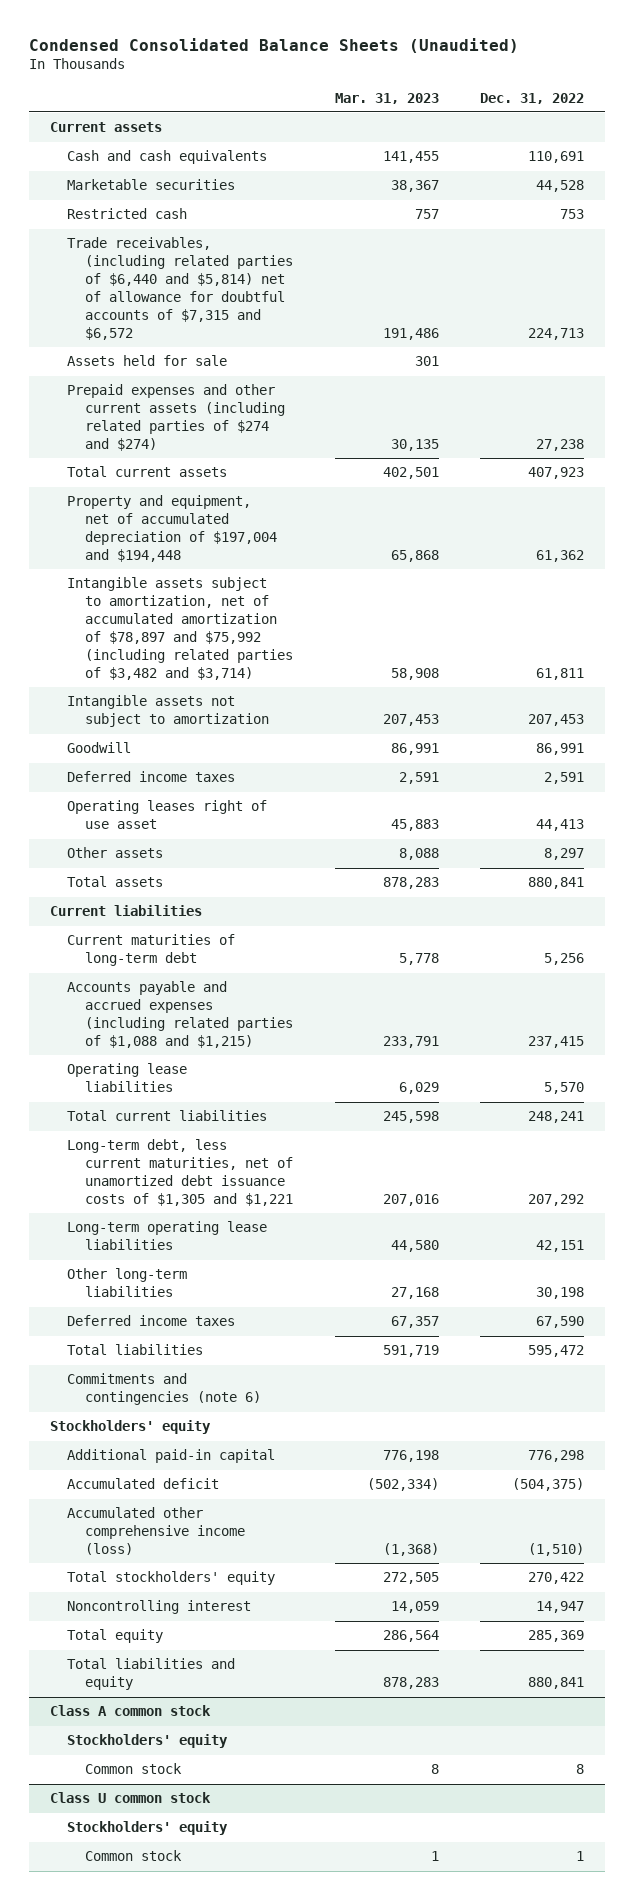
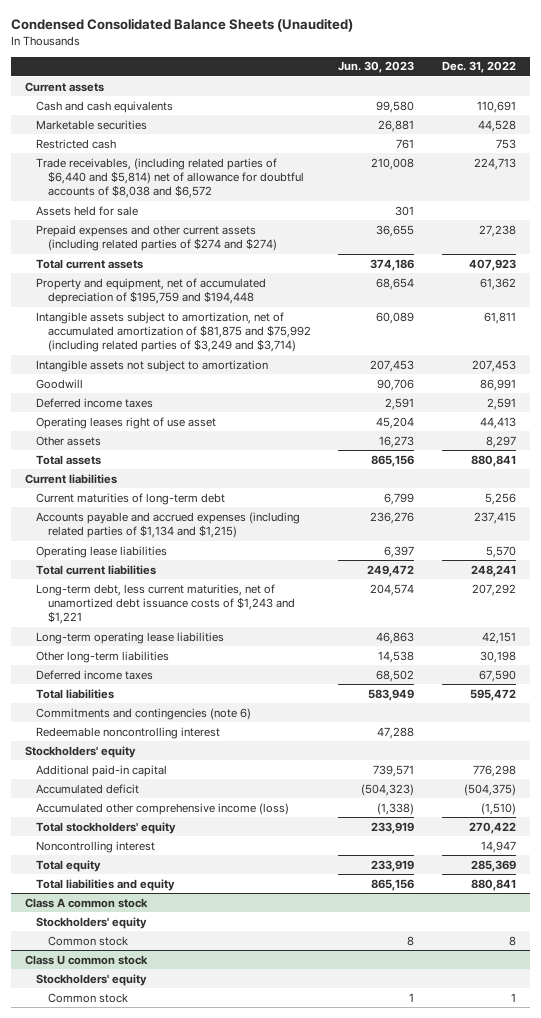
[334,92,439,104] Mar. 31, 2023 -> none
none -> [338,61,415,74] Jun. 30, 2023
[67,237,293,340] Trade receivables, (including related parties of $6,440 and $5,814) net of allowance for doubtful accounts of $7,315 and $6,572 -> [36,157,304,199] Trade receivables, (including related parties of $6,440 and $5,814) net of allowance for doubtful accounts of $8,038 and $6,572
[67,495,277,562] Property and equipment, net of accumulated depreciation of $197,004 and $194,448 -> [36,277,267,305] Property and equipment, net of accumulated depreciation of $195,759 and $194,448
[67,577,293,680] Intangible assets subject to amortization, net of accumulated amortization of $78,897 and $75,992 (including related parties of $3,482 and $3,714) -> [36,311,311,353] Intangible assets subject to amortization, net of accumulated amortization of $81,875 and $75,992 (including related parties of $3,249 and $3,714)
[67,981,293,1048] Accounts payable and accrued expenses (including related parties of $1,088 and $1,215) -> [36,511,301,539] Accounts payable and accrued expenses (including related parties of $1,134 and $1,215)
[67,1139,293,1206] Long-term debt, less current maturities, net of unamortized debt issuance costs of $1,305 and $1,221 -> [36,583,295,625] Long-term debt, less current maturities, net of unamortized debt issuance costs of $1,243 and $1,221
none -> [36,726,221,739] Redeemable noncontrolling interest

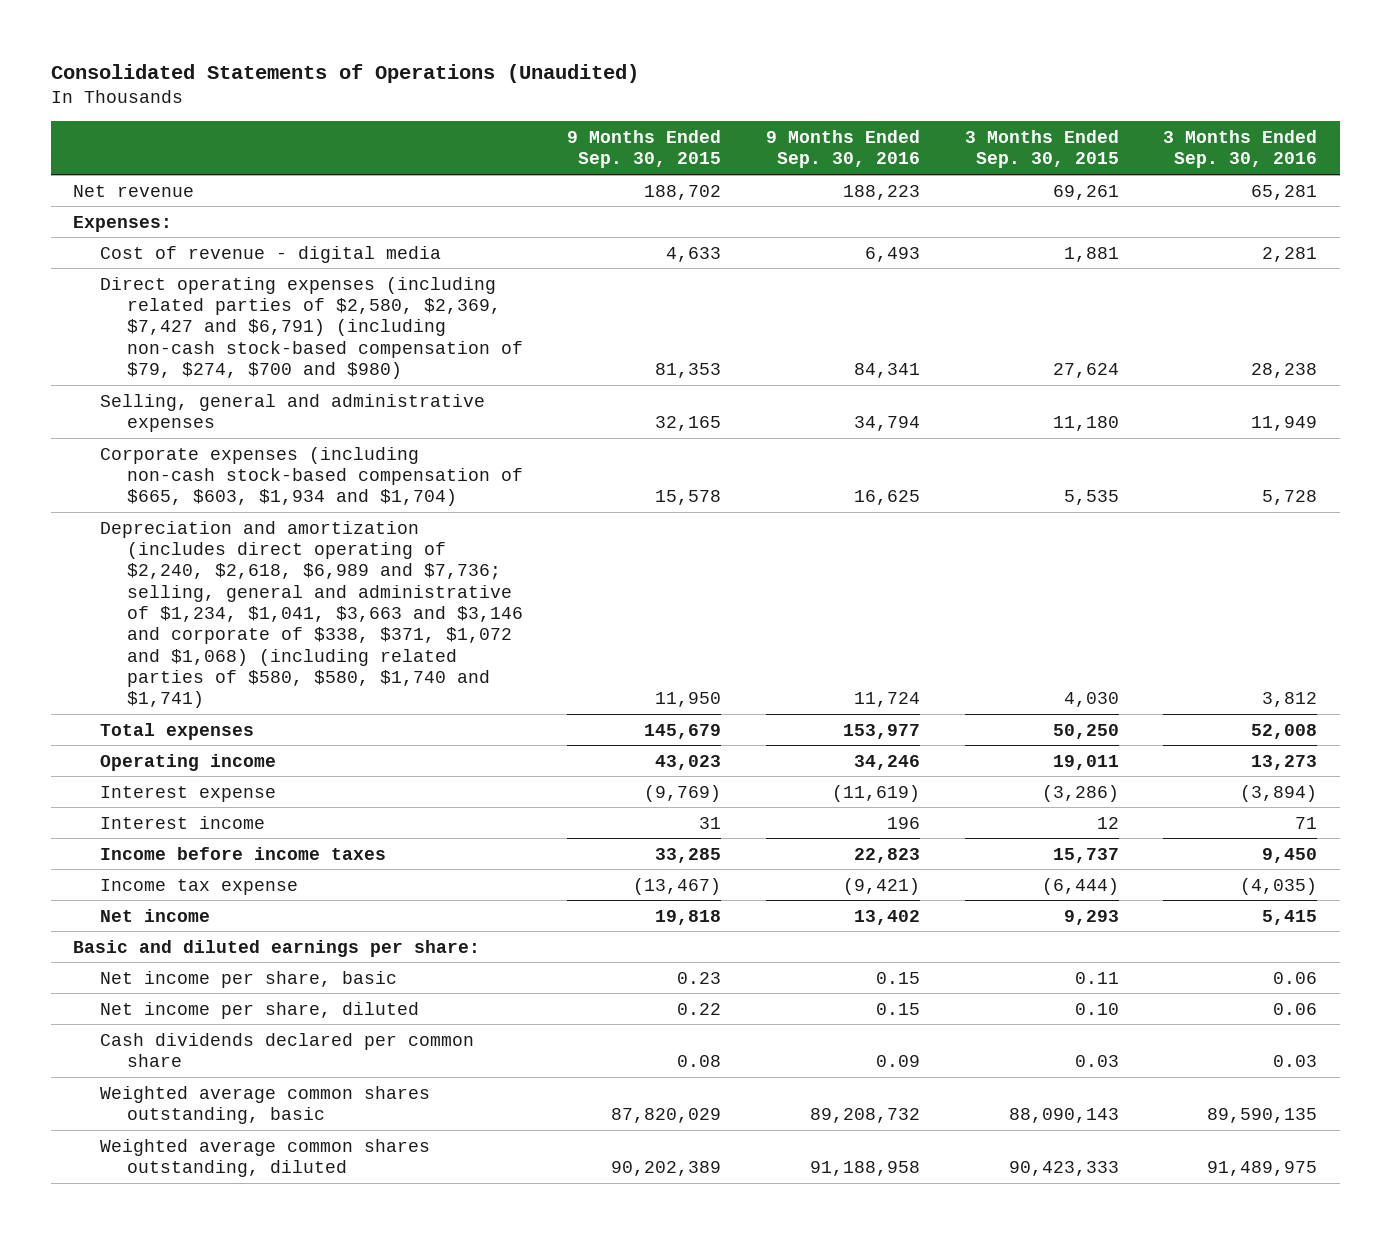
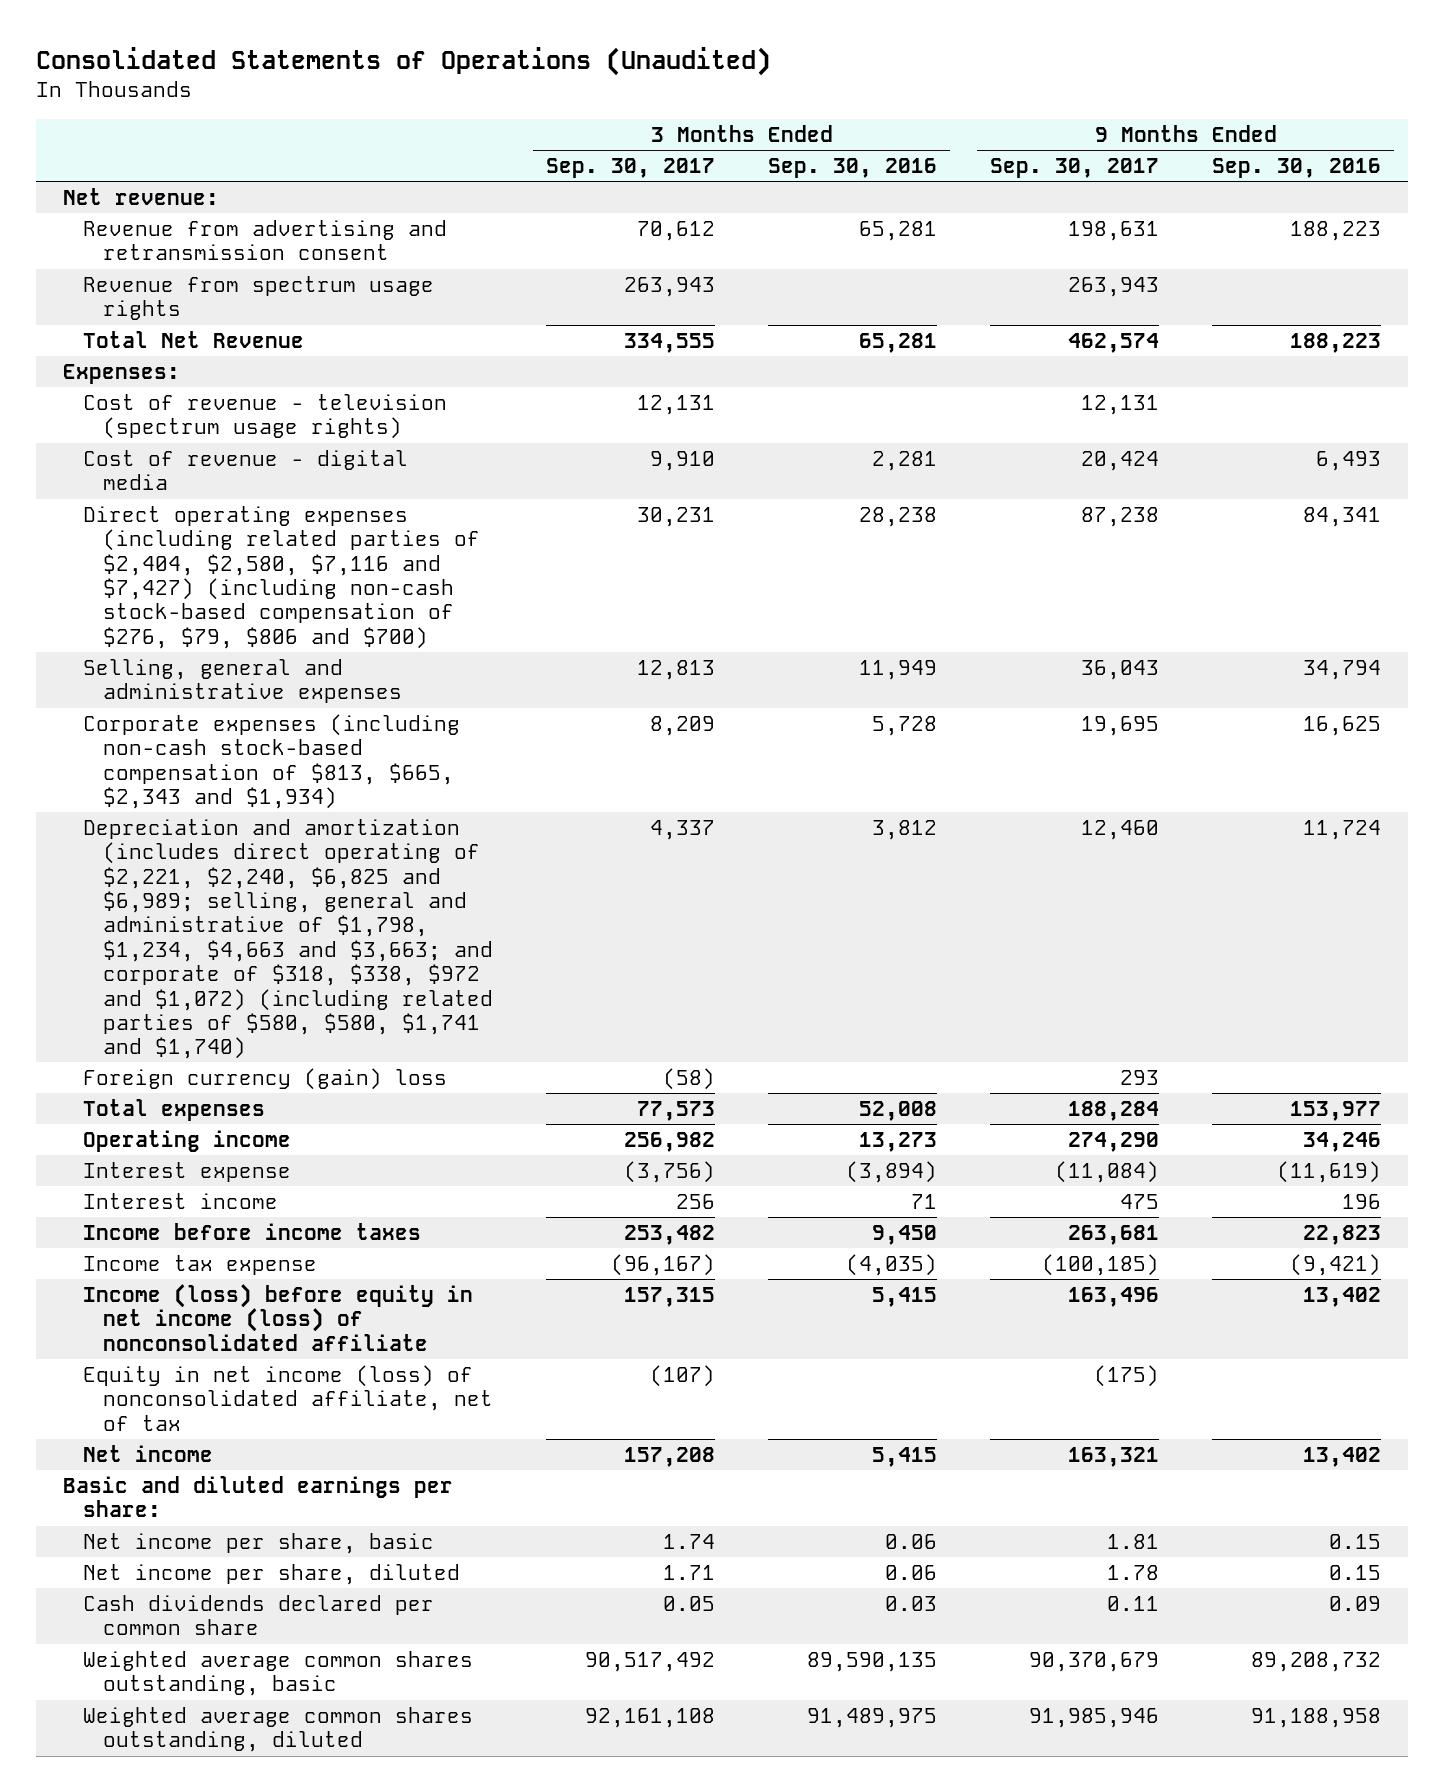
[567,129,722,169] 9 Months Ended Sep. 30, 2015 -> none
[964,129,1119,169] 3 Months Ended Sep. 30, 2015 -> none
none -> [546,158,716,179] Sep. 30, 2017
none -> [990,158,1160,179] Sep. 30, 2017
none -> [62,188,219,206] Net revenue:
none -> [82,220,447,261] Revenue from advertising and retransmission consent
none -> [82,276,434,321] Revenue from spectrum usage rights
[73,184,195,197] Net revenue -> [82,331,304,349] Total Net Revenue
none -> [82,394,447,440] Cost of revenue - television (spectrum usage rights)
[100,276,523,380] Direct operating expenses (including related parties of $2,580, $2,369, $7,427 and $6,791) (including non-cash stock-based compensation of $79, $274, $700 and $980) -> [82,506,481,649] Direct operating expenses (including related parties of $2,404, $2,580, $7,116 and $7,427) (including non-cash stock-based compensation of $276, $79, $806 and $700)
[100,446,523,507] Corporate expenses (including non-cash stock-based compensation of $665, $603, $1,934 and $1,704) -> [82,714,460,810] Corporate expenses (including non-cash stock-based compensation of $813, $665, $2,343 and $1,934)
[100,520,523,709] Depreciation and amortization (includes direct operating of $2,240, $2,618, $6,989 and $7,736; selling, general and administrative of $1,234, $1,041, $3,663 and $3,146 and corporate of $338, $371, $1,072 and $1,068) (including related parties of $580, $580, $1,740 and $1,741) -> [82,819,494,1060] Depreciation and amortization (includes direct operating of $2,221, $2,240, $6,825 and $6,989; selling, general and administrative of $1,798, $1,234, $4,663 and $3,663; and corporate of $318, $338, $972 and $1,072) (including related parties of $580, $580, $1,741 and $1,740)
none -> [82,1068,447,1091] Foreign currency (gain) loss
none -> [82,1284,473,1351] Income (loss) before equity in net income (loss) of nonconsolidated affiliate
none -> [82,1365,494,1431] Equity in net income (loss) of nonconsolidated affiliate, net of tax

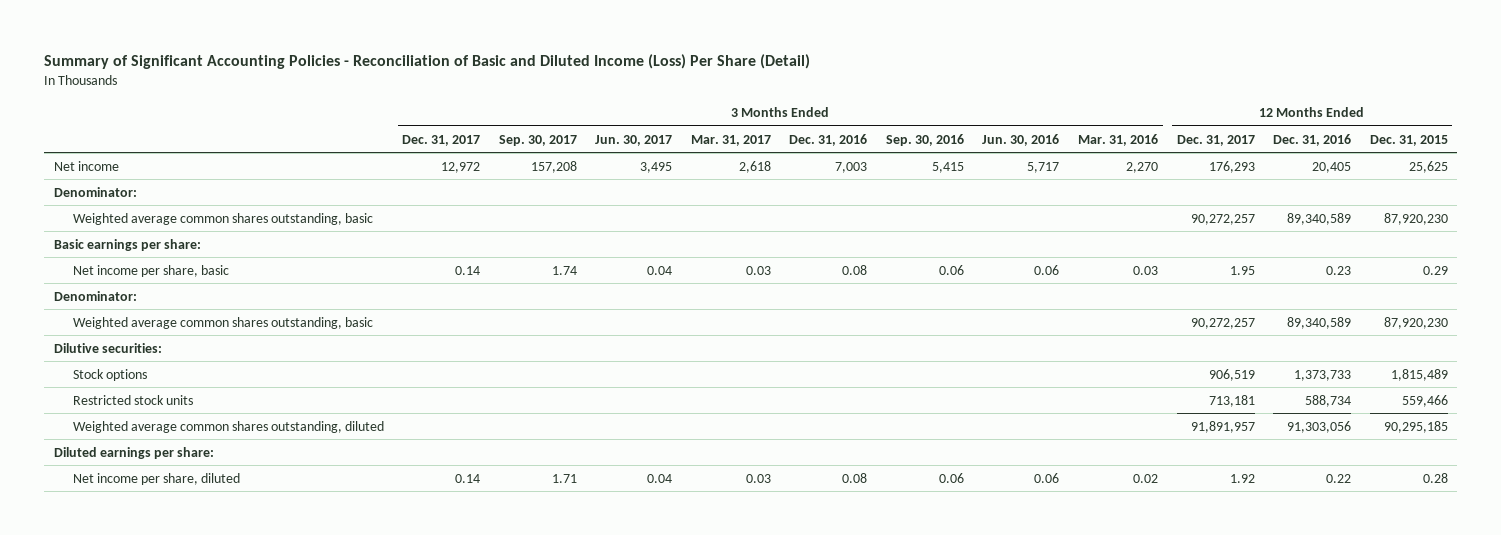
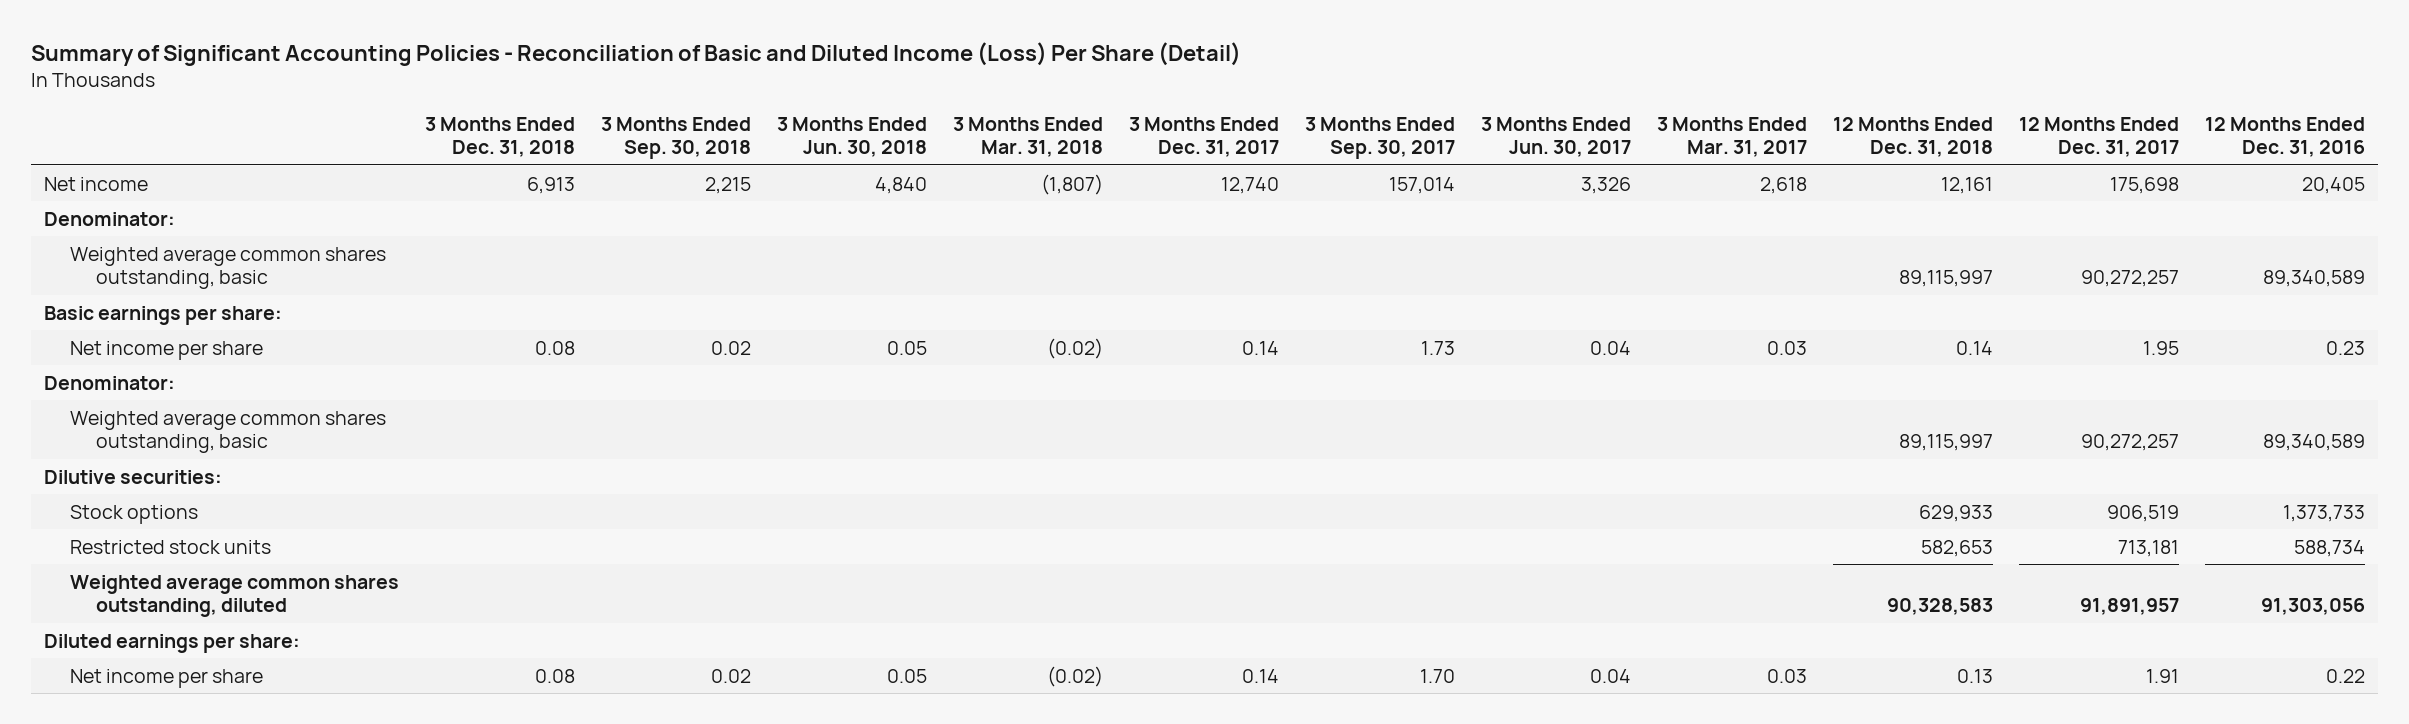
[789,133,868,146] Dec. 31, 2016 -> none
[885,133,964,146] Sep. 30, 2016 -> none
[982,133,1060,146] Jun. 30, 2016 -> none
[1077,133,1158,146] Mar. 31, 2016 -> none
[1369,134,1448,146] Dec. 31, 2015 -> none
none -> [424,116,575,157] 3 Months Ended Dec. 31, 2018
none -> [600,116,751,159] 3 Months Ended Sep. 30, 2018
none -> [776,116,927,157] 3 Months Ended Jun. 30, 2018
none -> [952,116,1103,157] 3 Months Ended Mar. 31, 2018
none -> [1833,116,1994,157] 12 Months Ended Dec. 31, 2018
[441,161,481,173] 12,972 -> [1221,176,1280,194] 12,740
[530,160,577,173] 157,208 -> [1389,176,1456,194] 157,014
[640,161,673,173] 3,495 -> [1581,176,1632,194] 3,326
[1208,160,1255,173] 176,293 -> [2110,176,2180,194] 175,698
[72,264,229,277] Net income per share, basic -> [69,340,263,360] Net income per share
[551,265,577,275] 1.74 -> [1421,340,1456,355] 1.73
[72,472,240,485] Net income per share, diluted -> [69,668,263,688] Net income per share
[551,473,577,483] 1.71 -> [1420,668,1456,683] 1.70
[1229,473,1255,483] 1.92 -> [2146,668,2180,683] 1.91

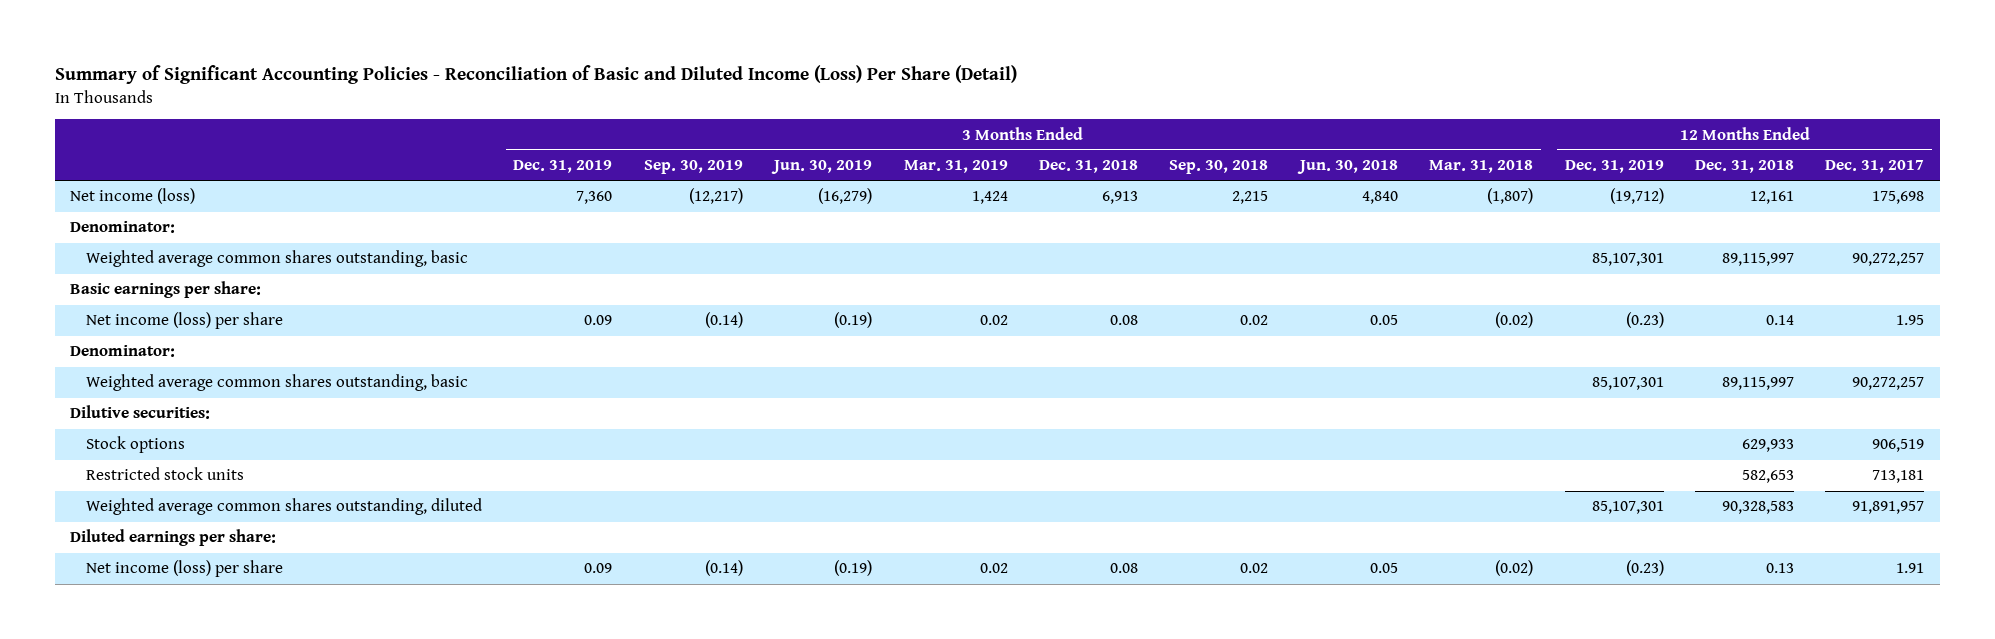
[1129,116,1280,157] 3 Months Ended Dec. 31, 2017 -> none
[1305,116,1456,159] 3 Months Ended Sep. 30, 2017 -> none
[1481,116,1632,157] 3 Months Ended Jun. 30, 2017 -> none
[1657,116,1808,157] 3 Months Ended Mar. 31, 2017 -> none
[2205,116,2366,157] 12 Months Ended Dec. 31, 2016 -> none
none -> [513,160,613,174] Dec. 31, 2019
none -> [643,160,743,175] Sep. 30, 2019
none -> [771,160,873,175] Jun. 30, 2019
none -> [903,160,1008,174] Mar. 31, 2019
none -> [1564,160,1664,174] Dec. 31, 2019
[43,176,148,191] Net income -> [70,188,196,205] Net income (loss)
[69,340,263,360] Net income per share -> [86,312,284,330] Net income (loss) per share
[69,668,263,688] Net income per share -> [86,560,284,578] Net income (loss) per share

